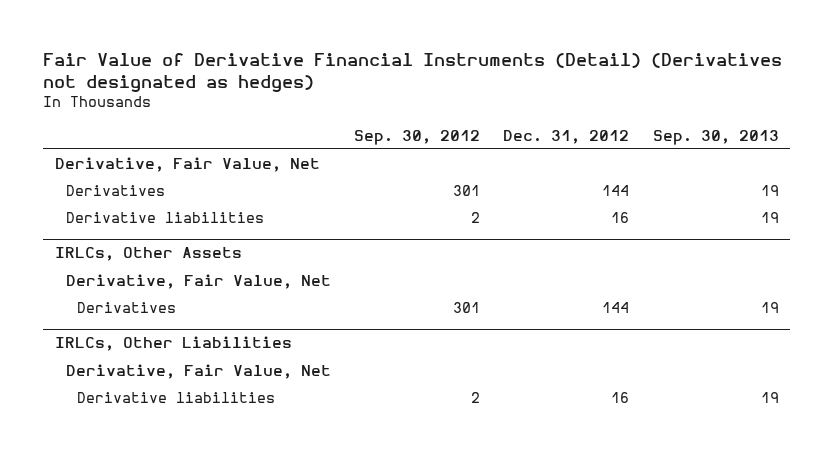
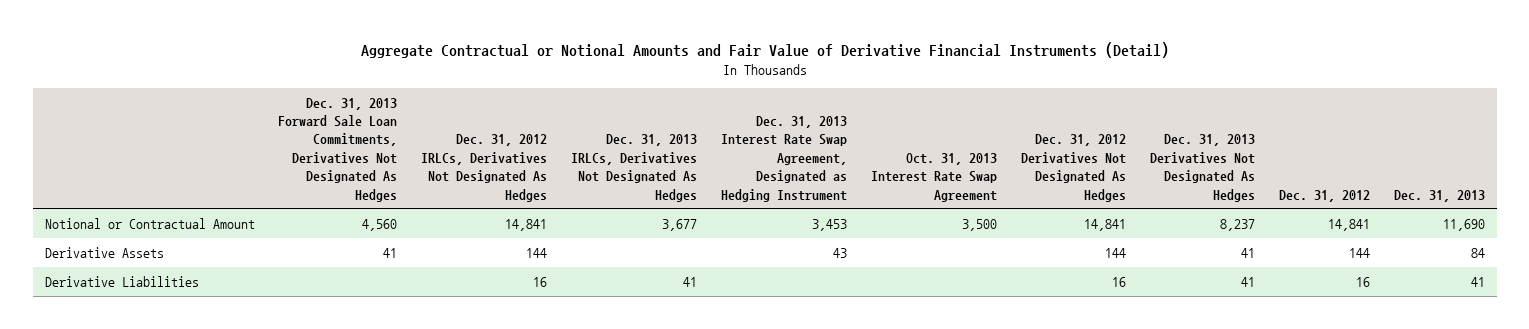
[43,52,783,92] Fair Value of Derivative Financial Instruments (Detail) (Derivatives not designated as hedges) -> [360,41,1169,58] Aggregate Contractual or Notional Amounts and Fair Value of Derivative Financial Instruments (Detail)
[354,129,481,145] Sep. 30, 2012 -> none
[652,129,779,145] Sep. 30, 2013 -> none
none -> [278,97,398,202] Dec. 31, 2013 Forward Sale Loan Commitments, Derivatives Not Designated As Hedges
none -> [421,134,548,202] Dec. 31, 2012 IRLCs, Derivatives Not Designated As Hedges
none -> [571,134,698,202] Dec. 31, 2013 IRLCs, Derivatives Not Designated As Hedges
none -> [721,116,848,202] Dec. 31, 2013 Interest Rate Swap Agreement, Designated as Hedging Instrument
none -> [871,152,998,202] Oct. 31, 2013 Interest Rate Swap Agreement
none -> [1020,134,1126,202] Dec. 31, 2012 Derivatives Not Designated As Hedges
none -> [1149,134,1255,202] Dec. 31, 2013 Derivatives Not Designated As Hedges
none -> [1393,189,1485,202] Dec. 31, 2013
[55,157,321,173] Derivative, Fair Value, Net -> none
[55,247,243,262] IRLCs, Other Assets -> none
[65,274,331,290] Derivative, Fair Value, Net -> none
[76,302,176,314] Derivatives -> none
[55,336,293,352] IRLCs, Other Liabilities -> none
[65,364,331,380] Derivative, Fair Value, Net -> none
[76,392,275,404] Derivative liabilities -> none
none -> [44,217,255,229] Notional or Contractual Amount
[65,185,165,197] Derivatives -> [44,246,164,258] Derivative Assets
[65,212,264,224] Derivative liabilities -> [44,275,199,287] Derivative Liabilities

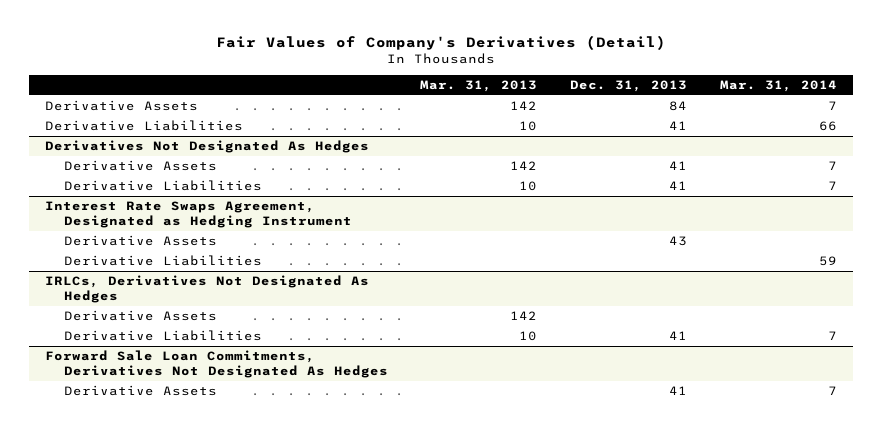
[360,41,1169,58] Aggregate Contractual or Notional Amounts and Fair Value of Derivative Financial Instruments (Detail) -> [215,35,666,51] Fair Values of Company's Derivatives (Detail)
[278,97,398,202] Dec. 31, 2013 Forward Sale Loan Commitments, Derivatives Not Designated As Hedges -> none
[421,134,548,202] Dec. 31, 2012 IRLCs, Derivatives Not Designated As Hedges -> none
[571,134,698,202] Dec. 31, 2013 IRLCs, Derivatives Not Designated As Hedges -> none
[721,116,848,202] Dec. 31, 2013 Interest Rate Swap Agreement, Designated as Hedging Instrument -> none
[871,152,998,202] Oct. 31, 2013 Interest Rate Swap Agreement -> none
[1020,134,1126,202] Dec. 31, 2012 Derivatives Not Designated As Hedges -> none
[1149,134,1255,202] Dec. 31, 2013 Derivatives Not Designated As Hedges -> none
[1278,189,1370,202] Dec. 31, 2012 -> none
none -> [420,79,538,92] Mar. 31, 2013
none -> [719,79,837,92] Mar. 31, 2014
[44,217,255,229] Notional or Contractual Amount -> none
none -> [45,140,370,154] Derivatives Not Designated As Hedges
none -> [63,160,217,172] Derivative Assets
none -> [63,180,262,192] Derivative Liabilities
none -> [45,201,352,228] Interest Rate Swaps Agreement, Designated as Hedging Instrument
none -> [63,235,217,247] Derivative Assets
none -> [63,255,262,267] Derivative Liabilities
none -> [45,275,370,303] IRLCs, Derivatives Not Designated As Hedges
none -> [63,310,217,322] Derivative Assets
none -> [63,330,262,342] Derivative Liabilities
none -> [45,350,388,378] Forward Sale Loan Commitments, Derivatives Not Designated As Hedges
none -> [63,385,217,397] Derivative Assets

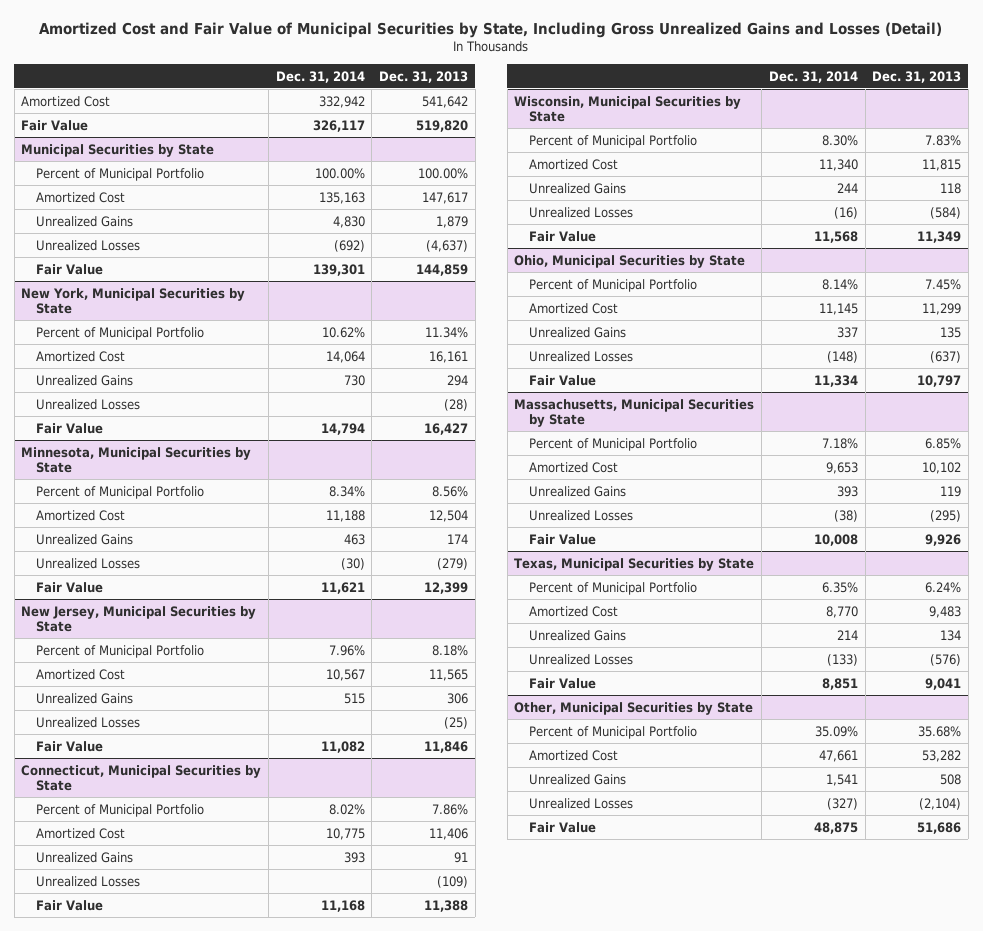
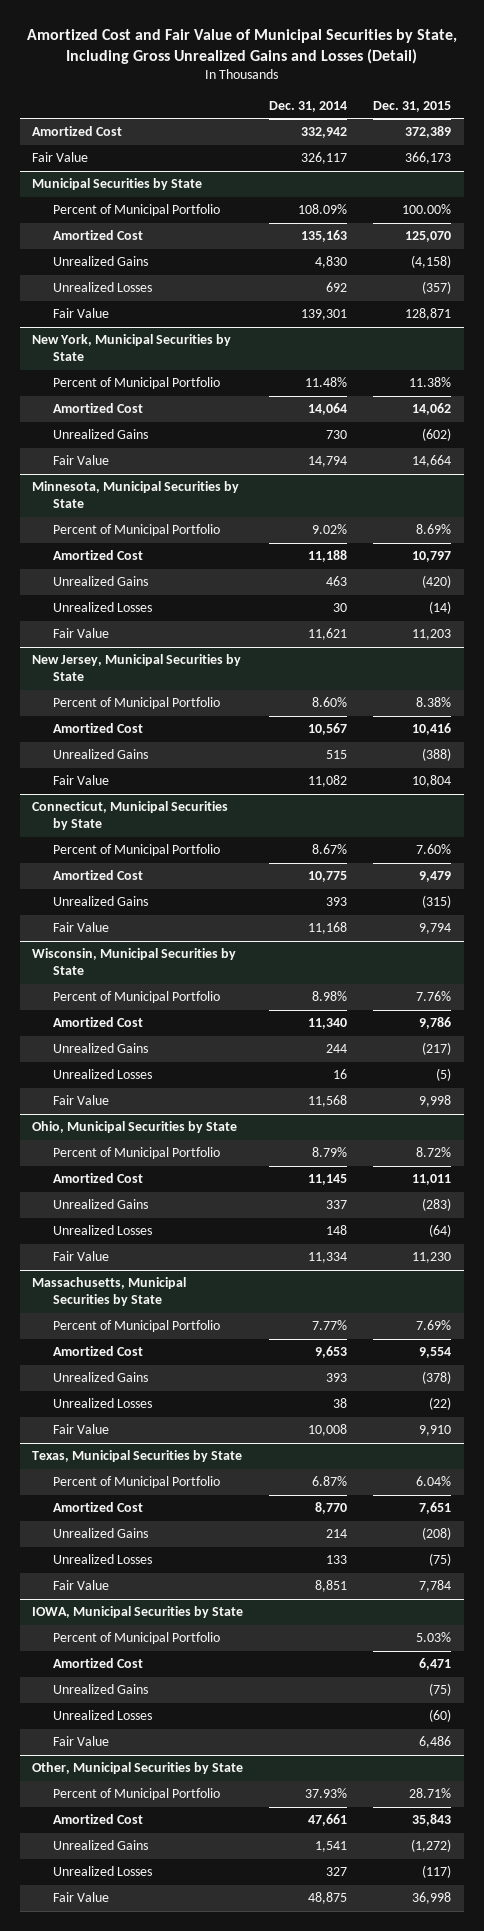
[379,70,469,83] Dec. 31, 2013 -> none
none -> [373,100,452,112] Dec. 31, 2015
[314,167,365,179] 100.00% -> [298,204,348,215] 108.09%
[333,239,365,252] (692) -> [326,282,348,293] 692
[321,326,365,338] 10.62% -> [305,377,348,388] 11.48%
[36,398,141,410] Unrealized Losses -> none
[328,485,365,497] 8.34% -> [312,524,348,535] 9.02%
[340,557,365,570] (30) -> [333,603,348,613] 30
[328,644,365,656] 7.96% -> [312,697,348,708] 8.60%
[36,716,141,728] Unrealized Losses -> none
[328,803,365,815] 8.02% -> [312,844,348,855] 8.67%
[36,875,141,887] Unrealized Losses -> none
[821,134,858,146] 8.30% -> [312,991,348,1002] 8.98%
[833,206,858,219] (16) -> [333,1069,348,1080] 16
[821,278,858,290] 8.14% -> [312,1147,348,1158] 8.79%
[826,350,858,363] (148) -> [326,1225,348,1236] 148
[821,437,858,449] 7.18% -> [312,1320,348,1331] 7.77%
[833,509,858,522] (38) -> [333,1398,348,1409] 38
[821,581,858,593] 6.35% -> [312,1476,348,1487] 6.87%
[826,653,858,666] (133) -> [326,1555,348,1565] 133
none -> [32,1606,244,1619] IOWA, Municipal Securities by State
none -> [52,1632,220,1645] Percent of Municipal Portfolio
none -> [52,1658,143,1669] Amortized Cost
none -> [52,1684,148,1695] Unrealized Gains
none -> [52,1710,152,1721] Unrealized Losses
none -> [52,1736,109,1747] Fair Value
[814,725,858,737] 35.09% -> [305,1788,348,1799] 37.93%
[826,797,858,810] (327) -> [326,1867,348,1877] 327

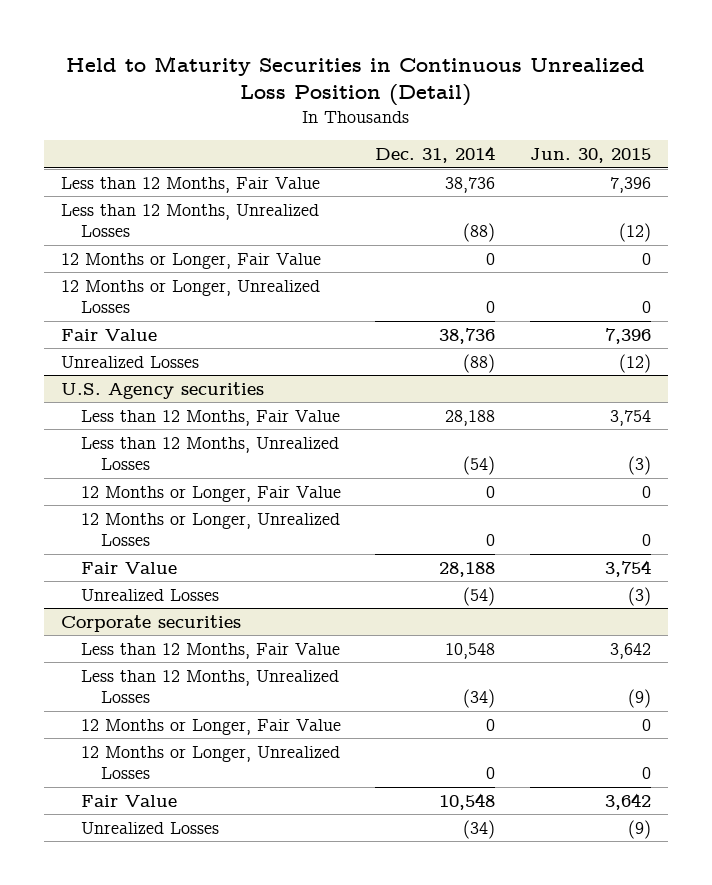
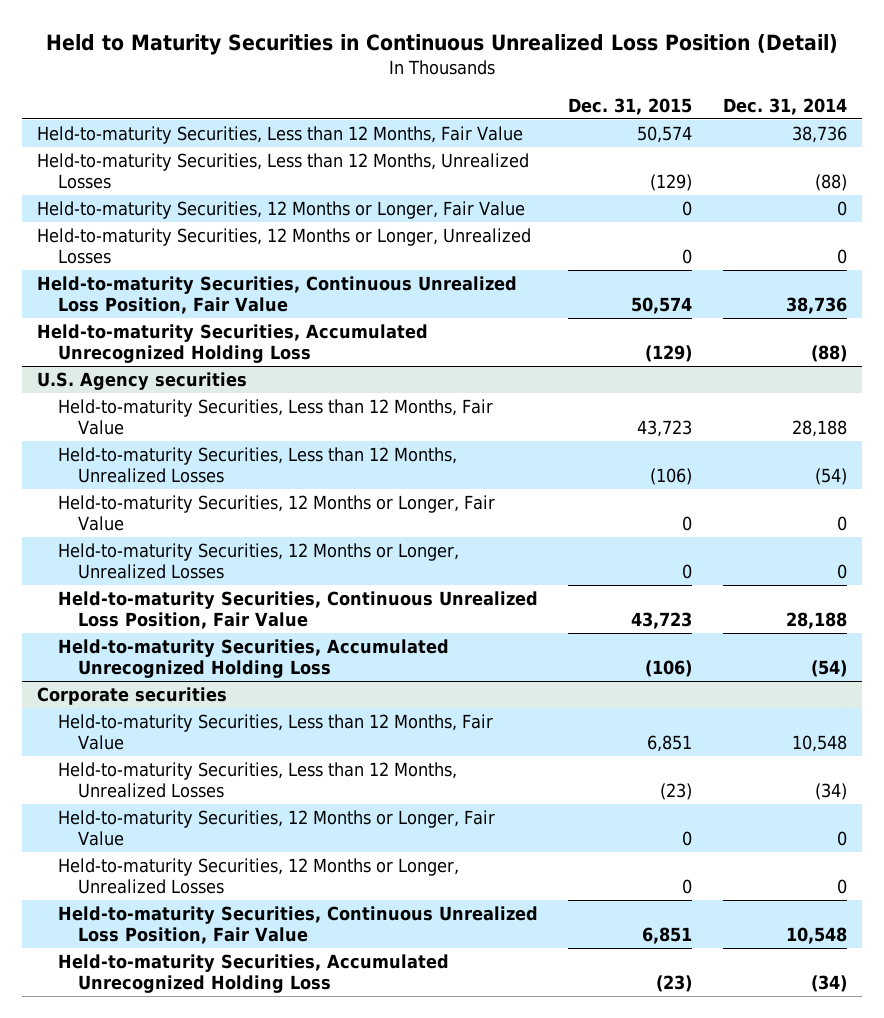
[529,148,651,164] Jun. 30, 2015 -> none
none -> [568,97,693,115] Dec. 31, 2015
[61,176,321,193] Less than 12 Months, Fair Value -> [37,126,524,145] Held-to-maturity Securities, Less than 12 Months, Fair Value
[61,203,320,238] Less than 12 Months, Unrealized Losses -> [37,153,530,189] Held-to-maturity Securities, Less than 12 Months, Unrealized Losses
[61,252,322,269] 12 Months or Longer, Fair Value -> [37,201,526,220] Held-to-maturity Securities, 12 Months or Longer, Fair Value
[61,279,321,314] 12 Months or Longer, Unrealized Losses -> [37,228,532,264] Held-to-maturity Securities, 12 Months or Longer, Unrealized Losses
[61,328,158,341] Fair Value -> [37,276,518,314] Held-to-maturity Securities, Continuous Unrealized Loss Position, Fair Value
[61,355,200,368] Unrealized Losses -> [37,324,429,363] Held-to-maturity Securities, Accumulated Unrecognized Holding Loss
[81,409,341,426] Less than 12 Months, Fair Value -> [57,399,493,435] Held-to-maturity Securities, Less than 12 Months, Fair Value
[81,436,340,471] Less than 12 Months, Unrealized Losses -> [57,447,457,483] Held-to-maturity Securities, Less than 12 Months, Unrealized Losses
[81,485,342,502] 12 Months or Longer, Fair Value -> [57,495,495,531] Held-to-maturity Securities, 12 Months or Longer, Fair Value
[81,512,341,547] 12 Months or Longer, Unrealized Losses -> [57,543,459,579] Held-to-maturity Securities, 12 Months or Longer, Unrealized Losses
[81,561,178,574] Fair Value -> [57,591,538,629] Held-to-maturity Securities, Continuous Unrealized Loss Position, Fair Value
[81,588,220,601] Unrealized Losses -> [57,639,449,678] Held-to-maturity Securities, Accumulated Unrecognized Holding Loss
[81,642,341,659] Less than 12 Months, Fair Value -> [57,714,493,750] Held-to-maturity Securities, Less than 12 Months, Fair Value
[81,669,340,704] Less than 12 Months, Unrealized Losses -> [57,762,457,798] Held-to-maturity Securities, Less than 12 Months, Unrealized Losses
[81,718,342,735] 12 Months or Longer, Fair Value -> [57,810,495,846] Held-to-maturity Securities, 12 Months or Longer, Fair Value
[81,745,341,780] 12 Months or Longer, Unrealized Losses -> [57,858,459,894] Held-to-maturity Securities, 12 Months or Longer, Unrealized Losses
[81,794,178,807] Fair Value -> [57,906,538,944] Held-to-maturity Securities, Continuous Unrealized Loss Position, Fair Value
[81,821,220,834] Unrealized Losses -> [57,954,449,993] Held-to-maturity Securities, Accumulated Unrecognized Holding Loss

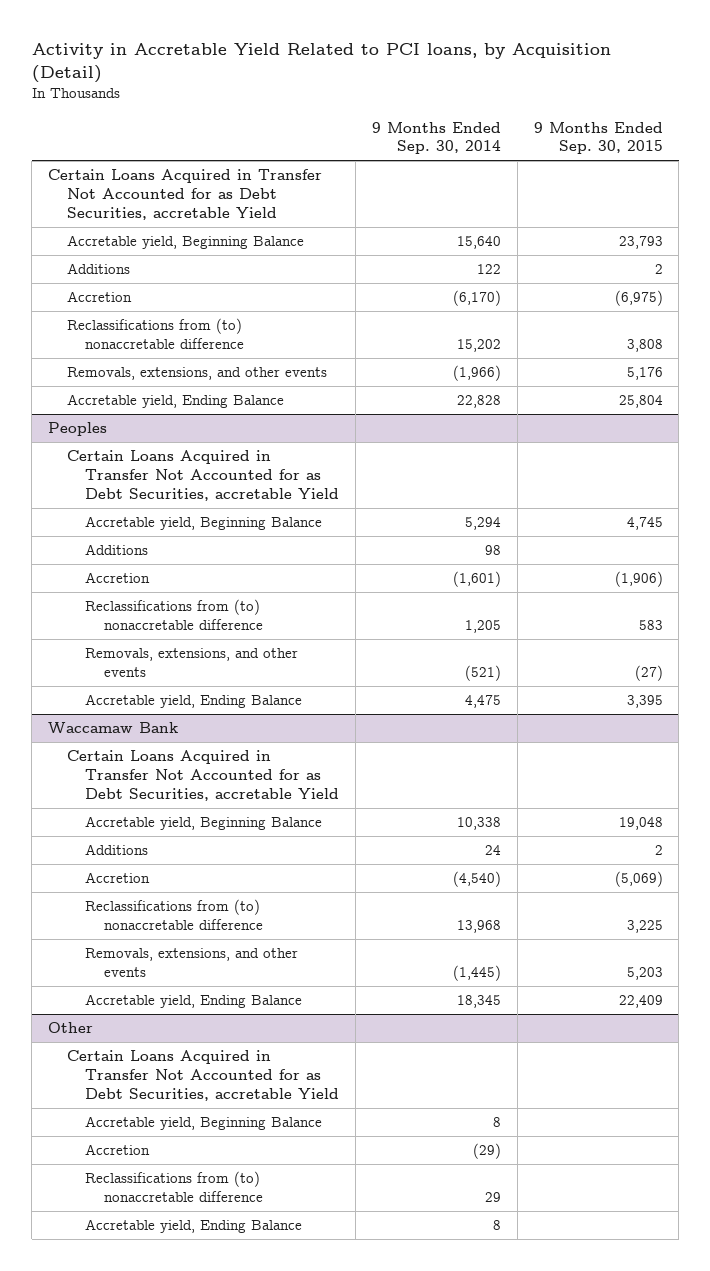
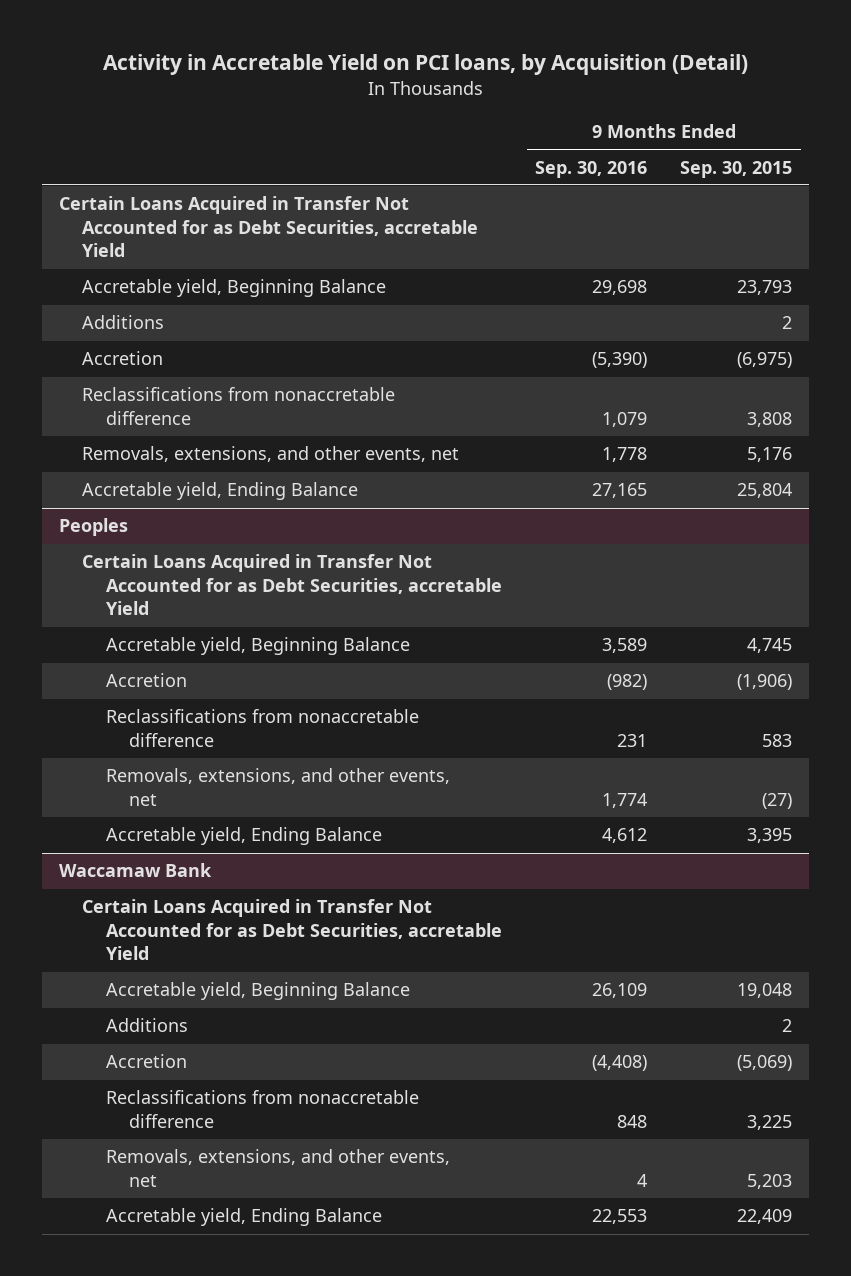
[31,42,611,84] Activity in Accretable Yield Related to PCI loans, by Acquisition (Detail) -> [102,54,748,76] Activity in Accretable Yield on PCI loans, by Acquisition (Detail)
[371,121,501,155] 9 Months Ended Sep. 30, 2014 -> none
none -> [534,160,647,178] Sep. 30, 2016
[66,318,245,350] Reclassifications from (to) nonaccretable difference -> [82,387,396,425] Reclassifications from nonaccretable difference
[66,367,327,381] Removals, extensions, and other events -> [82,446,460,463] Removals, extensions, and other events, net
[85,544,149,556] Additions -> none
[85,599,264,631] Reclassifications from (to) nonaccretable difference -> [105,709,419,747] Reclassifications from nonaccretable difference
[85,648,299,678] Removals, extensions, and other events -> [105,768,450,806] Removals, extensions, and other events, net
[85,899,264,931] Reclassifications from (to) nonaccretable difference -> [105,1090,419,1128] Reclassifications from nonaccretable difference
[85,948,299,978] Removals, extensions, and other events -> [105,1149,450,1187] Removals, extensions, and other events, net
[47,1022,93,1034] Other -> none
[66,1050,340,1102] Certain Loans Acquired in Transfer Not Accounted for as Debt Securities, accretable Yield -> none
[85,1116,323,1131] Accretable yield, Beginning Balance -> none
[85,1144,151,1156] Accretion -> none
[85,1171,264,1203] Reclassifications from (to) nonaccretable difference -> none
[85,1219,303,1234] Accretable yield, Ending Balance -> none

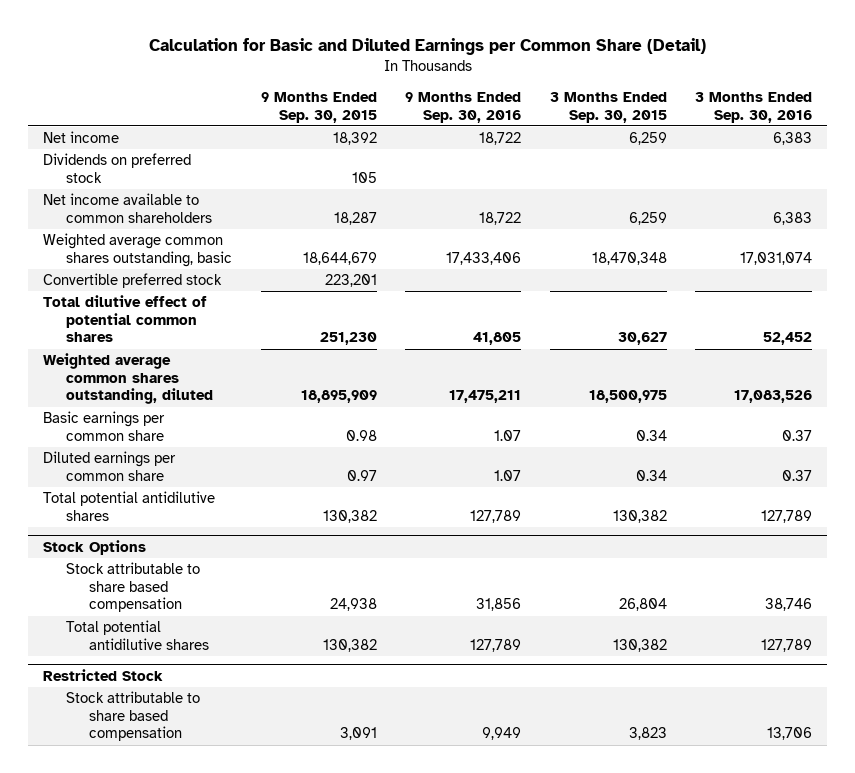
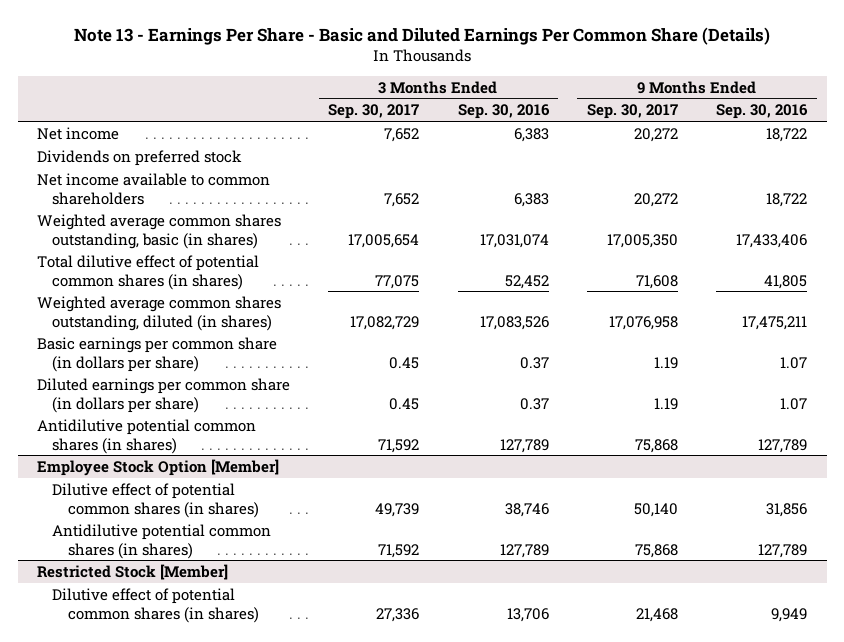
[148,38,706,56] Calculation for Basic and Diluted Earnings per Common Share (Detail) -> [74,26,771,45] Note 13 - Earnings Per Share - Basic and Diluted Earnings Per Common Share (Details)
[260,92,377,123] 9 Months Ended Sep. 30, 2015 -> none
[549,92,667,123] 3 Months Ended Sep. 30, 2015 -> none
none -> [328,104,420,120] Sep. 30, 2017
none -> [586,104,678,120] Sep. 30, 2017
[42,273,222,289] Convertible preferred stock -> none
[42,233,232,267] Weighted average common shares outstanding, basic -> [36,213,281,249] Weighted average common shares outstanding, basic (in shares)
[42,295,207,343] Total dilutive effect of potential common shares -> [36,254,259,290] Total dilutive effect of potential common shares (in shares)
[42,353,213,405] Weighted average common shares outstanding, diluted -> [36,295,281,331] Weighted average common shares outstanding, diluted (in shares)
[42,411,165,441] Basic earnings per common share -> [36,336,277,372] Basic earnings per common share (in dollars per share)
[42,451,176,481] Diluted earnings per common share -> [36,377,290,413] Diluted earnings per common share (in dollars per share)
[42,491,215,521] Total potential antidilutive shares -> [36,418,256,454] Antidilutive potential common shares (in shares)
[42,539,146,555] Stock Options -> [36,458,279,476] Employee Stock Option [Member]
[65,562,200,613] Stock attributable to share based compensation -> [52,482,259,518] Dilutive effect of potential common shares (in shares)
[65,620,210,650] Total potential antidilutive shares -> [52,523,272,559] Antidilutive potential common shares (in shares)
[42,668,163,681] Restricted Stock -> [36,563,228,580] Restricted Stock [Member]
[65,691,200,742] Stock attributable to share based compensation -> [52,587,259,623] Dilutive effect of potential common shares (in shares)

